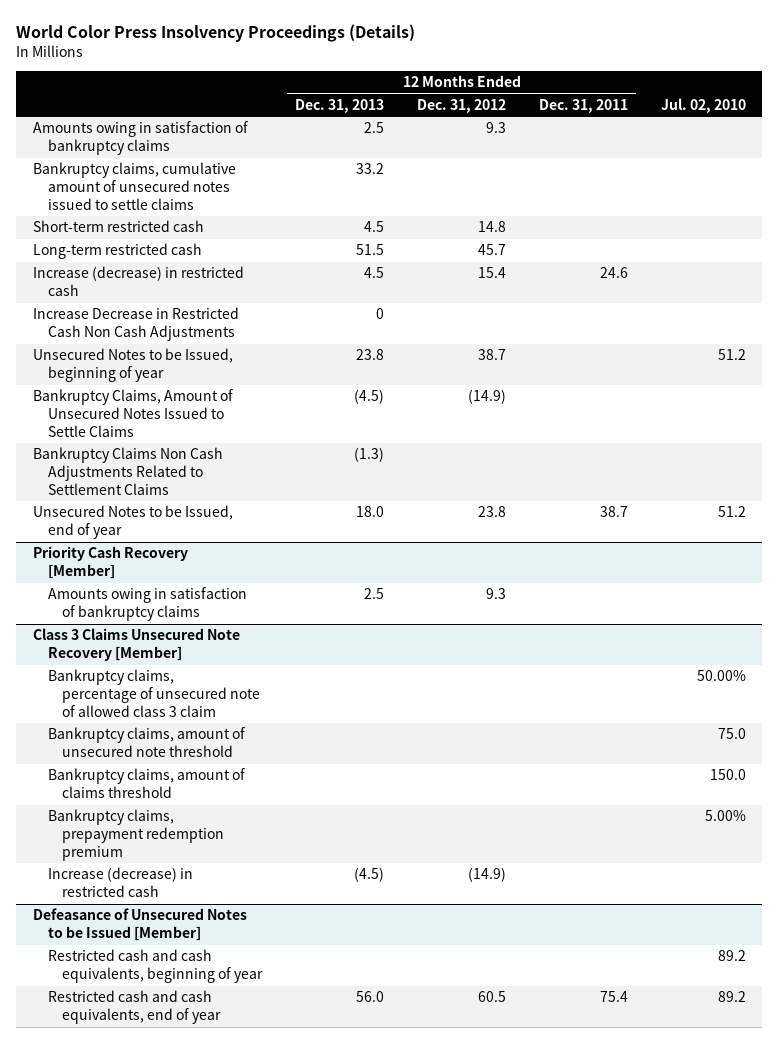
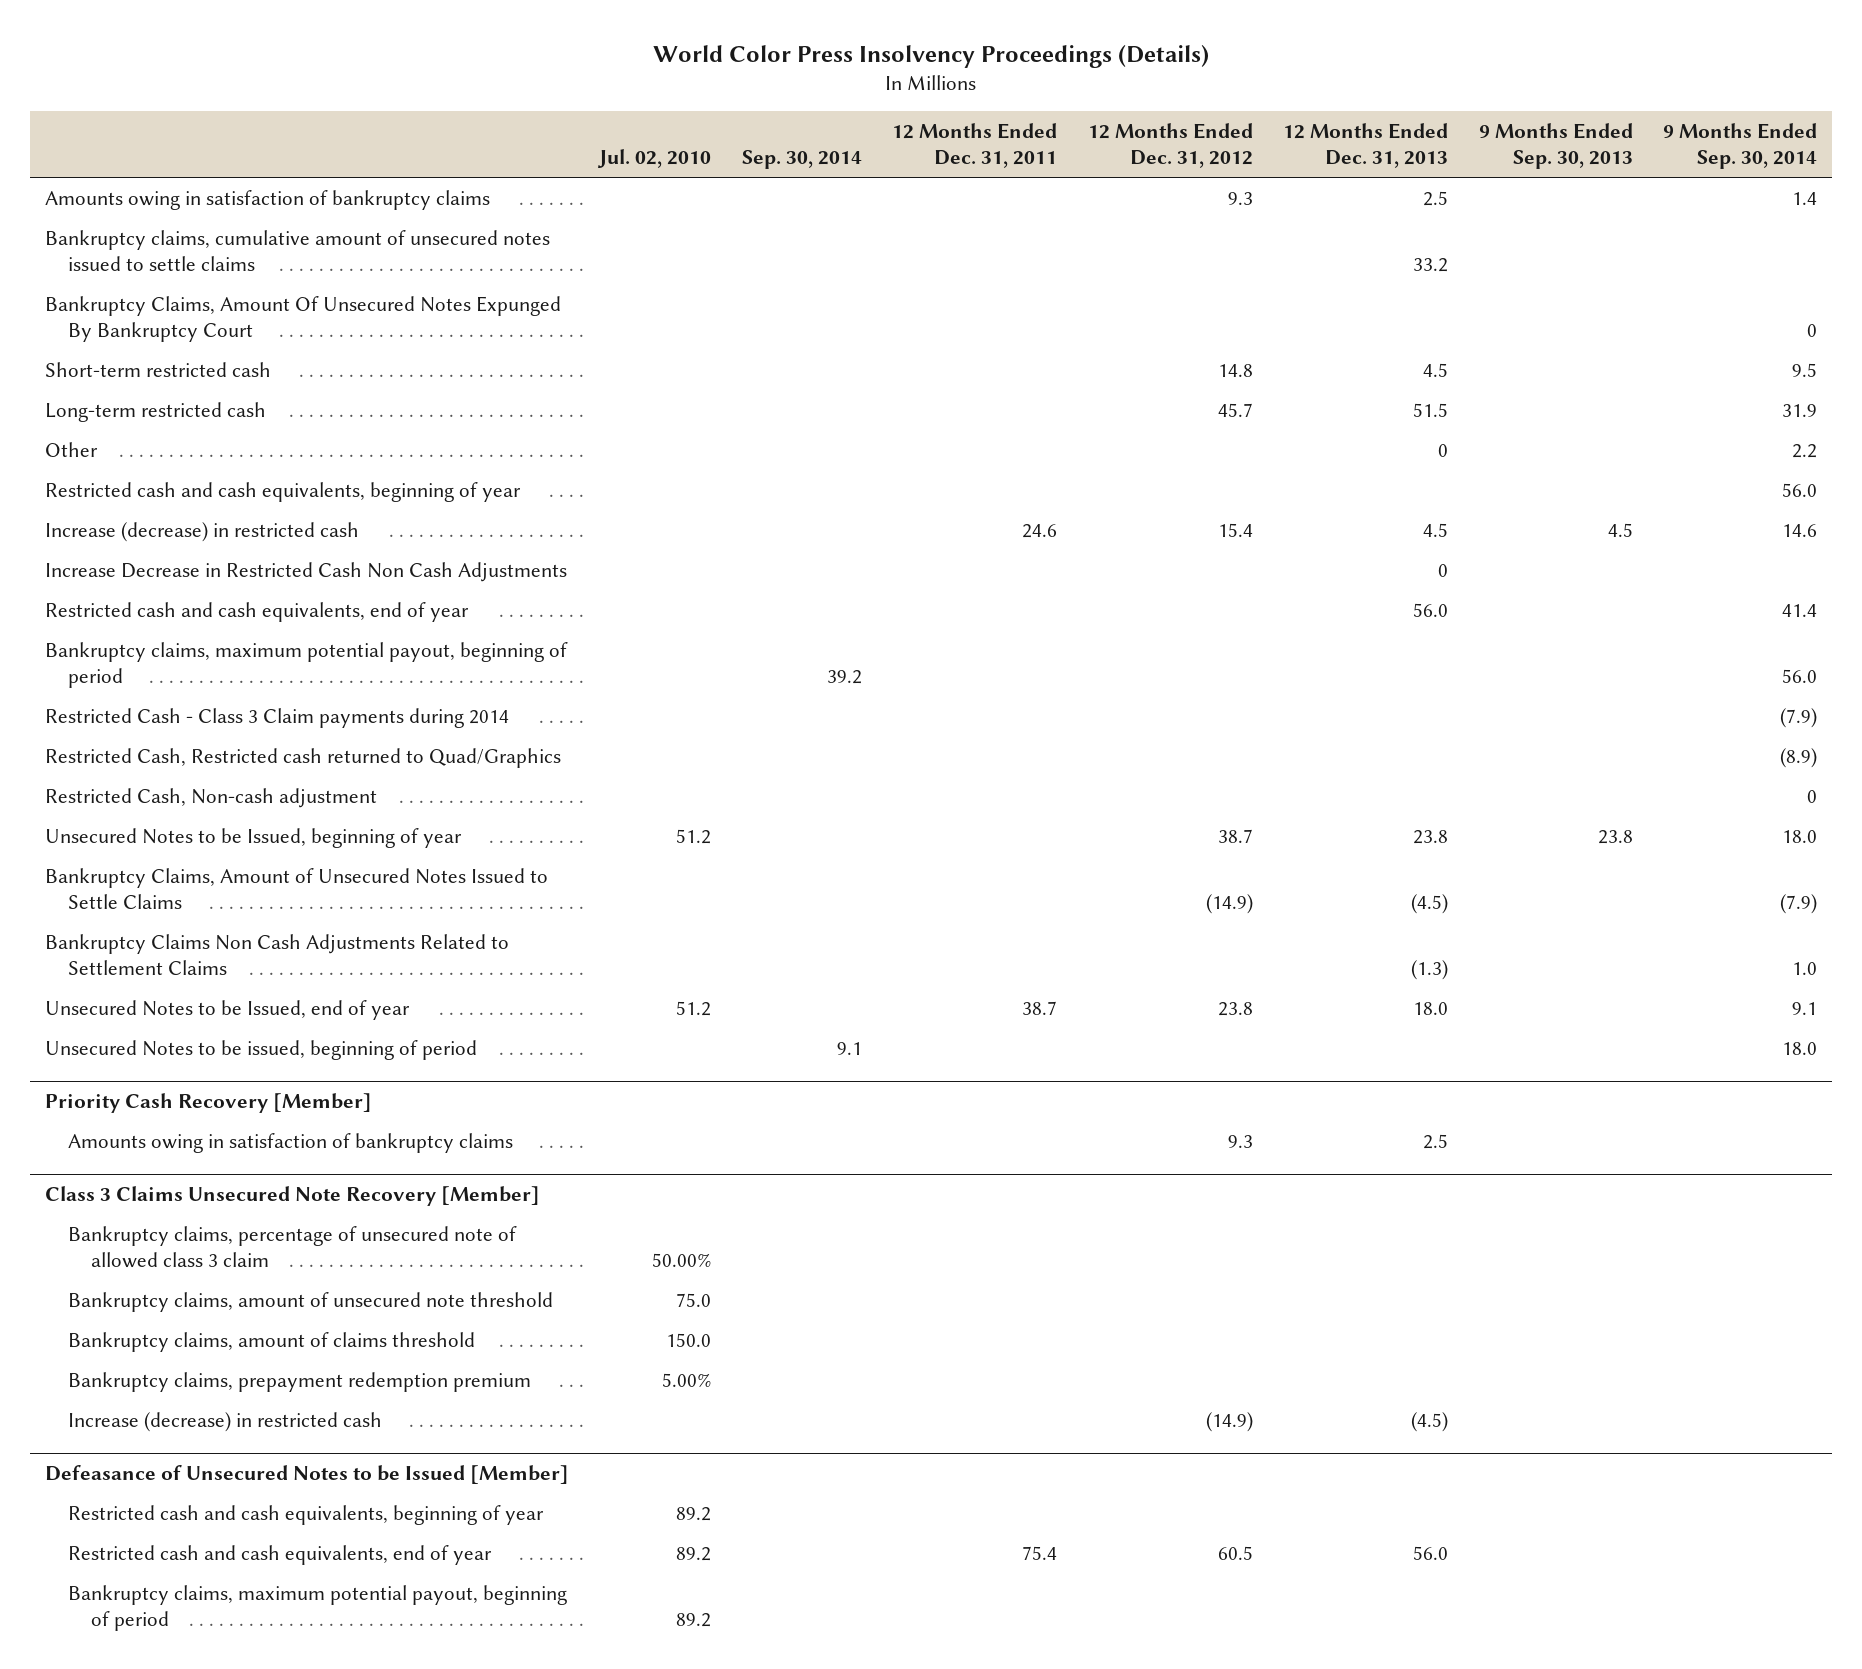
none -> [741,149,862,169] Sep. 30, 2014
none -> [1478,122,1633,169] 9 Months Ended Sep. 30, 2013
none -> [1662,122,1817,169] 9 Months Ended Sep. 30, 2014
none -> [44,295,561,342] Bankruptcy Claims, Amount Of Unsecured Notes Expunged By Bankruptcy Court
none -> [44,441,98,457] Other
none -> [44,481,521,502] Restricted cash and cash equivalents, beginning of year
none -> [44,601,469,622] Restricted cash and cash equivalents, end of year
none -> [44,641,568,688] Bankruptcy claims, maximum potential payout, beginning of period
none -> [44,707,509,728] Restricted Cash - Class 3 Claim payments during 2014
none -> [44,747,561,768] Restricted Cash, Restricted cash returned to Quad/Graphics
none -> [44,787,377,808] Restricted Cash, Non-cash adjustment
none -> [44,1039,477,1060] Unsecured Notes to be issued, beginning of period
none -> [67,1584,567,1631] Bankruptcy claims, maximum potential payout, beginning of period

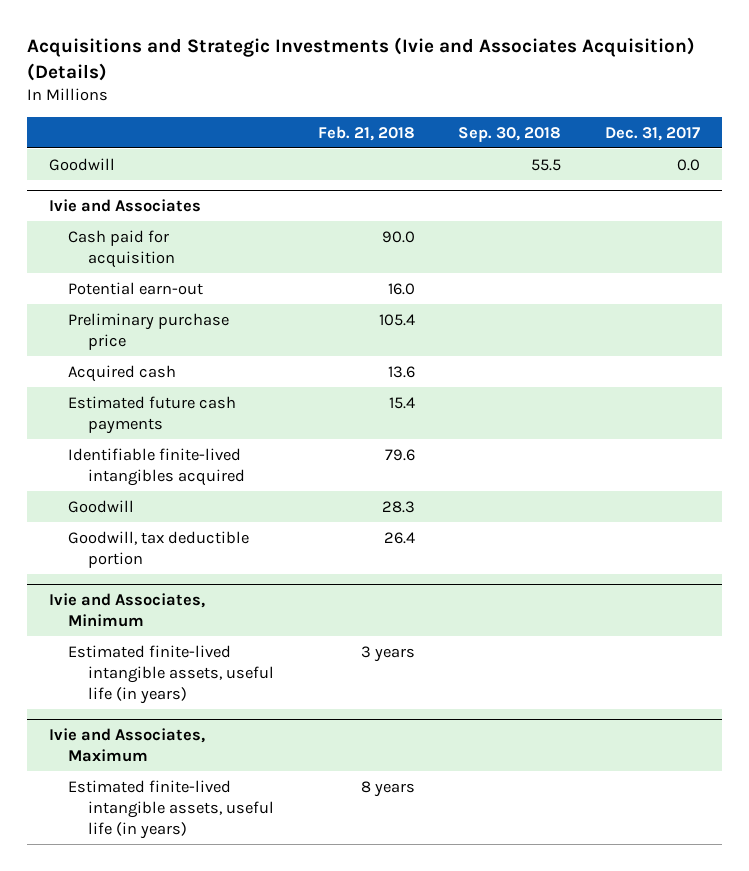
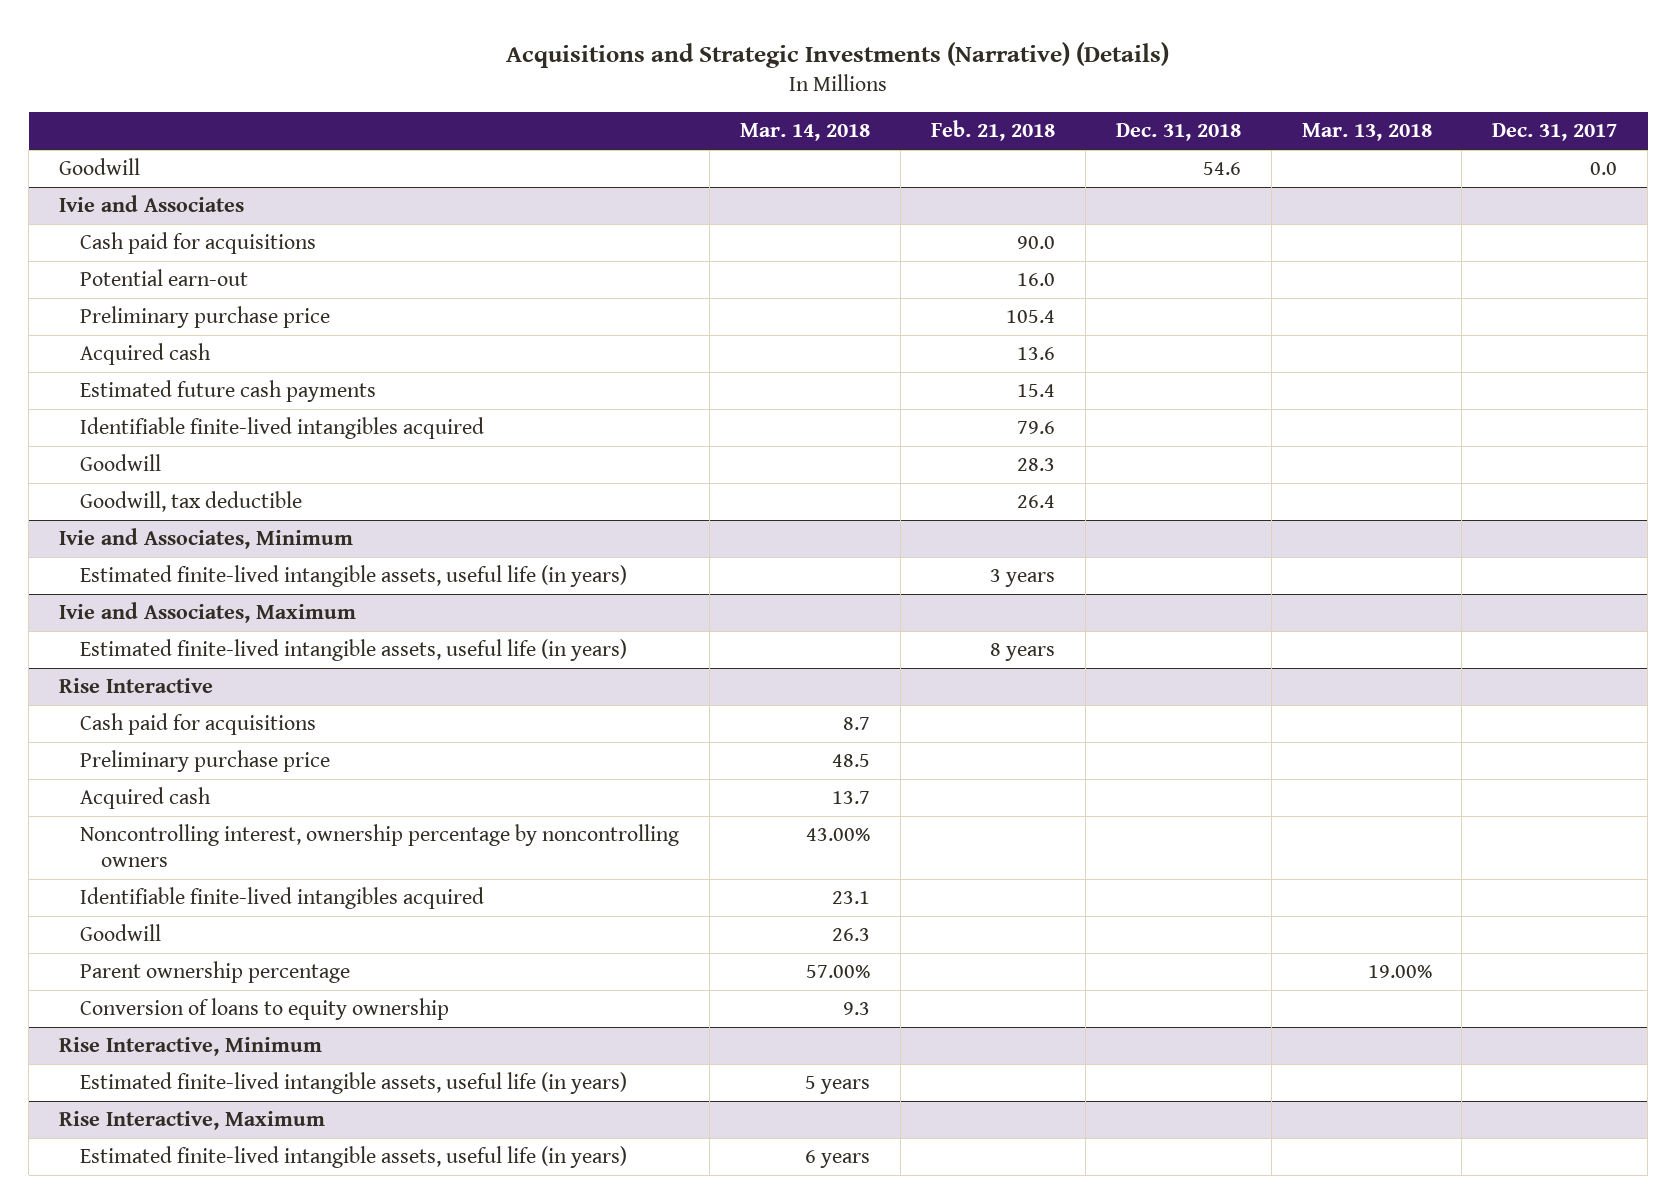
[26,37,695,82] Acquisitions and Strategic Investments (Ivie and Associates Acquisition) (Details) -> [506,41,1170,68] Acquisitions and Strategic Investments (Narrative) (Details)
[458,126,562,142] Sep. 30, 2018 -> none
none -> [740,123,871,142] Mar. 14, 2018
none -> [1115,123,1241,142] Dec. 31, 2018
none -> [1301,123,1432,142] Mar. 13, 2018
[68,229,175,268] Cash paid for acquisition -> [80,232,317,255] Cash paid for acquisitions
[68,530,250,568] Goodwill, tax deductible portion -> [80,491,303,513] Goodwill, tax deductible
none -> [59,678,214,694] Rise Interactive
none -> [80,713,317,736] Cash paid for acquisitions
none -> [80,750,331,773] Preliminary purchase price
none -> [80,787,212,810] Acquired cash
none -> [80,824,680,867] Noncontrolling interest, ownership percentage by noncontrolling owners
none -> [80,887,485,910] Identifiable finite-lived intangibles acquired
none -> [80,924,162,942] Goodwill
none -> [80,961,351,984] Parent ownership percentage
none -> [80,998,450,1021] Conversion of loans to equity ownership
none -> [59,1037,323,1057] Rise Interactive, Minimum
none -> [80,1072,628,1095] Estimated finite-lived intangible assets, useful life (in years)
none -> [59,1111,326,1131] Rise Interactive, Maximum
none -> [80,1146,628,1169] Estimated finite-lived intangible assets, useful life (in years)

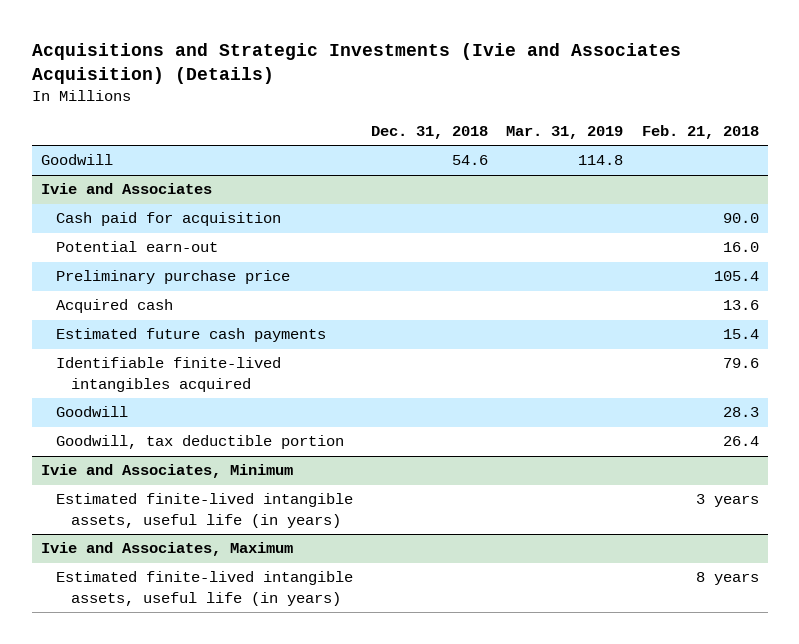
[506,41,1170,68] Acquisitions and Strategic Investments (Narrative) (Details) -> [31,42,681,84] Acquisitions and Strategic Investments (Ivie and Associates Acquisition) (Details)
[740,123,871,142] Mar. 14, 2018 -> none
[1301,123,1432,142] Mar. 13, 2018 -> none
[1492,123,1618,142] Dec. 31, 2017 -> none
none -> [506,125,624,139] Mar. 31, 2019
[80,232,317,255] Cash paid for acquisitions -> [55,212,281,227] Cash paid for acquisition
[80,491,303,513] Goodwill, tax deductible -> [55,435,344,450] Goodwill, tax deductible portion
[59,678,214,694] Rise Interactive -> none
[80,713,317,736] Cash paid for acquisitions -> none
[80,750,331,773] Preliminary purchase price -> none
[80,787,212,810] Acquired cash -> none
[80,824,680,867] Noncontrolling interest, ownership percentage by noncontrolling owners -> none
[80,887,485,910] Identifiable finite-lived intangibles acquired -> none
[80,924,162,942] Goodwill -> none
[80,961,351,984] Parent ownership percentage -> none
[80,998,450,1021] Conversion of loans to equity ownership -> none
[59,1037,323,1057] Rise Interactive, Minimum -> none
[80,1072,628,1095] Estimated finite-lived intangible assets, useful life (in years) -> none
[59,1111,326,1131] Rise Interactive, Maximum -> none
[80,1146,628,1169] Estimated finite-lived intangible assets, useful life (in years) -> none

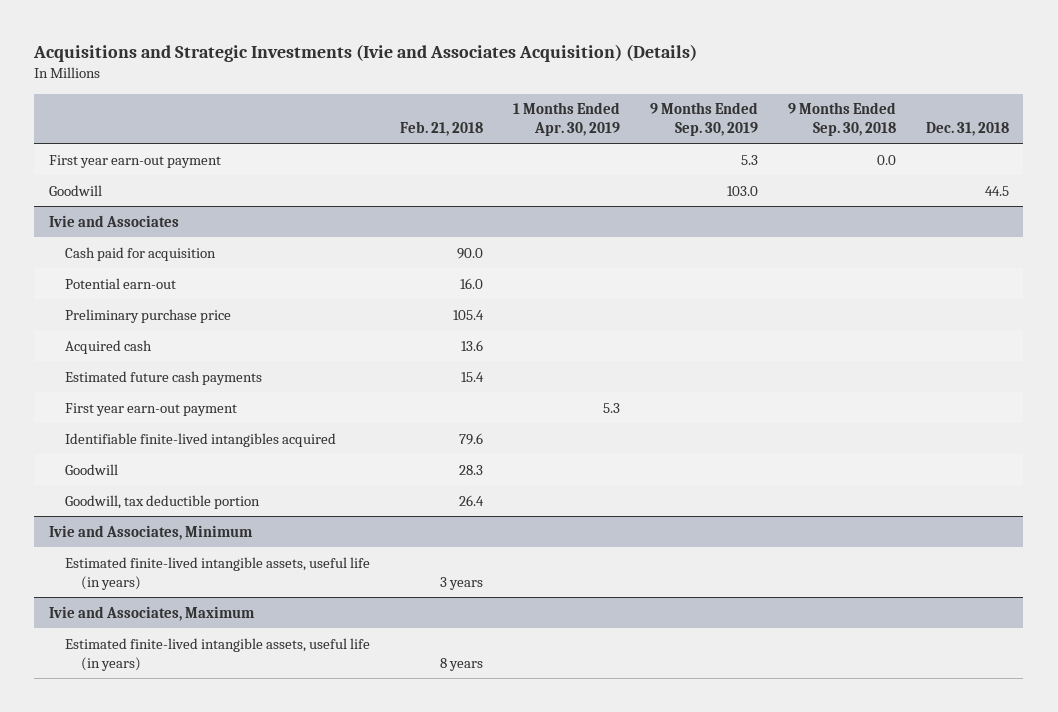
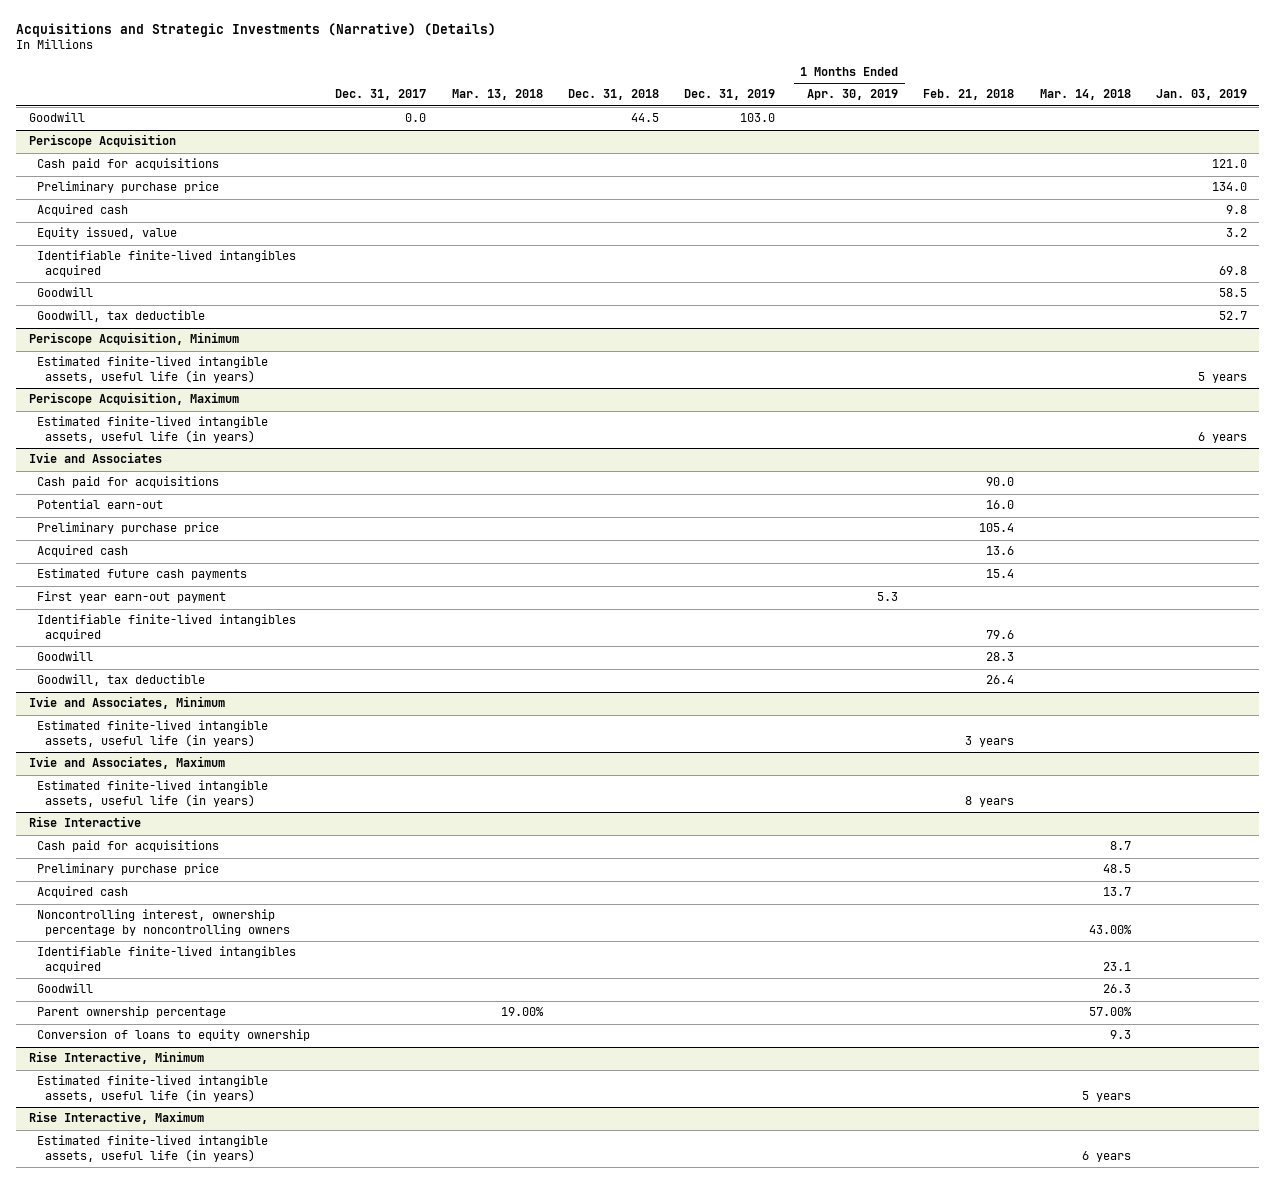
[33,43,698,62] Acquisitions and Strategic Investments (Ivie and Associates Acquisition) (Details) -> [16,22,497,37] Acquisitions and Strategic Investments (Narrative) (Details)
[649,102,758,137] 9 Months Ended Sep. 30, 2019 -> none
[787,102,896,137] 9 Months Ended Sep. 30, 2018 -> none
none -> [335,89,427,101] Dec. 31, 2017
none -> [451,89,543,101] Mar. 13, 2018
none -> [684,89,776,101] Dec. 31, 2019
none -> [1039,89,1131,101] Mar. 14, 2018
none -> [1155,89,1247,101] Jan. 03, 2019
[49,154,222,168] First year earn-out payment -> none
none -> [29,134,177,148] Periscope Acquisition
none -> [37,158,220,171] Cash paid for acquisitions
none -> [37,181,220,194] Preliminary purchase price
none -> [37,204,129,217] Acquired cash
none -> [37,227,178,240] Equity issued, value
none -> [37,250,297,277] Identifiable finite-lived intangibles acquired
none -> [37,287,94,298] Goodwill
none -> [37,310,206,323] Goodwill, tax deductible
none -> [29,332,240,346] Periscope Acquisition, Minimum
none -> [37,356,269,383] Estimated finite-lived intangible assets, useful life (in years)
none -> [29,392,240,406] Periscope Acquisition, Maximum
none -> [37,416,269,443] Estimated finite-lived intangible assets, useful life (in years)
[65,246,217,261] Cash paid for acquisition -> [37,476,220,489] Cash paid for acquisitions
[65,494,261,509] Goodwill, tax deductible portion -> [37,674,206,687] Goodwill, tax deductible
none -> [29,816,142,828] Rise Interactive
none -> [37,840,220,853] Cash paid for acquisitions
none -> [37,863,220,876] Preliminary purchase price
none -> [37,886,129,899] Acquired cash
none -> [37,909,291,936] Noncontrolling interest, ownership percentage by noncontrolling owners
none -> [37,946,297,973] Identifiable finite-lived intangibles acquired
none -> [37,983,94,994] Goodwill
none -> [37,1006,227,1019] Parent ownership percentage
none -> [37,1029,311,1042] Conversion of loans to equity ownership
none -> [29,1051,205,1065] Rise Interactive, Minimum
none -> [37,1075,269,1102] Estimated finite-lived intangible assets, useful life (in years)
none -> [29,1111,205,1125] Rise Interactive, Maximum
none -> [37,1135,269,1162] Estimated finite-lived intangible assets, useful life (in years)

